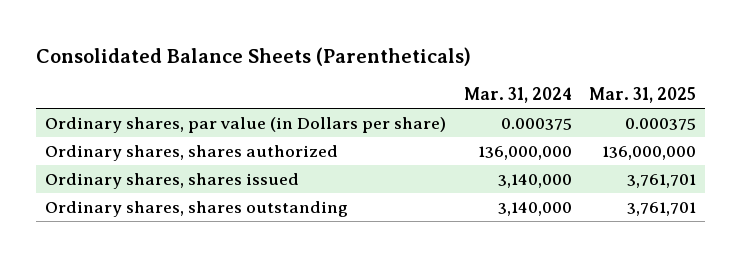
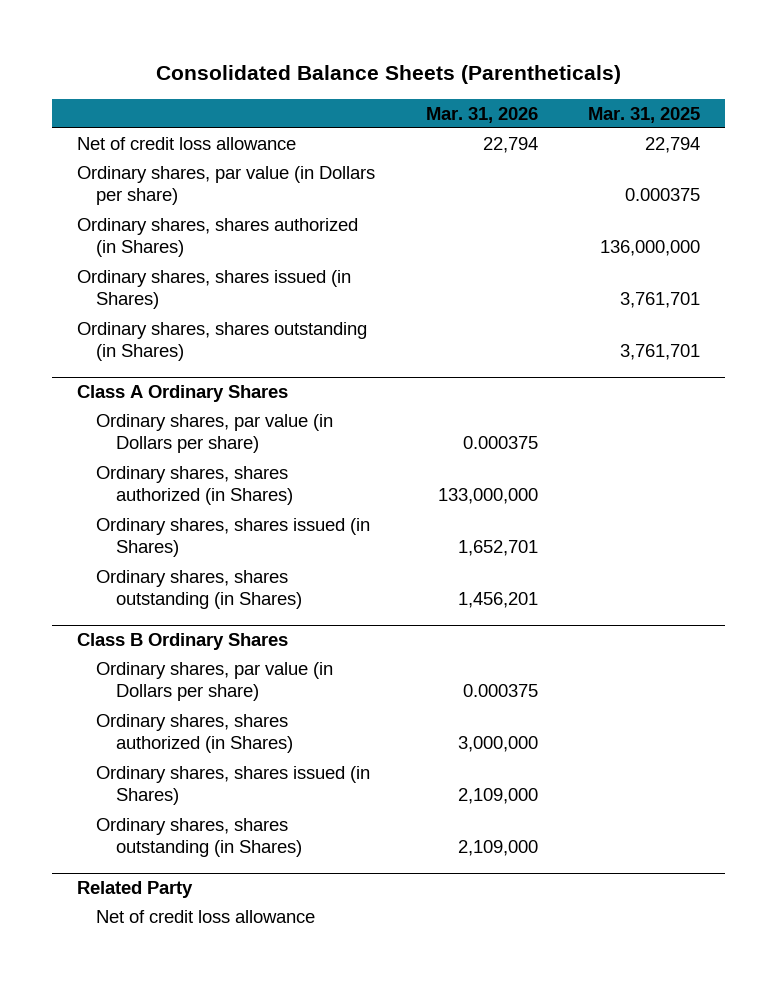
[463,87,572,104] Mar. 31, 2024 -> none
none -> [425,106,538,123] Mar. 31, 2026
none -> [77,136,297,150] Net of credit loss allowance
[44,145,338,162] Ordinary shares, shares authorized -> [77,217,359,258] Ordinary shares, shares authorized (in Shares)
[44,173,299,190] Ordinary shares, shares issued -> [77,269,352,310] Ordinary shares, shares issued (in Shares)
[44,201,348,218] Ordinary shares, shares outstanding -> [77,321,368,362] Ordinary shares, shares outstanding (in Shares)
none -> [77,385,289,403] Class A Ordinary Shares
none -> [96,413,334,454] Ordinary shares, par value (in Dollars per share)
none -> [96,465,293,506] Ordinary shares, shares authorized (in Shares)
none -> [96,517,371,558] Ordinary shares, shares issued (in Shares)
none -> [96,569,302,610] Ordinary shares, shares outstanding (in Shares)
none -> [77,633,289,651] Class B Ordinary Shares
none -> [96,661,334,702] Ordinary shares, par value (in Dollars per share)
none -> [96,713,293,754] Ordinary shares, shares authorized (in Shares)
none -> [96,765,371,806] Ordinary shares, shares issued (in Shares)
none -> [96,817,302,858] Ordinary shares, shares outstanding (in Shares)
none -> [77,881,194,899] Related Party
none -> [96,909,316,923] Net of credit loss allowance

